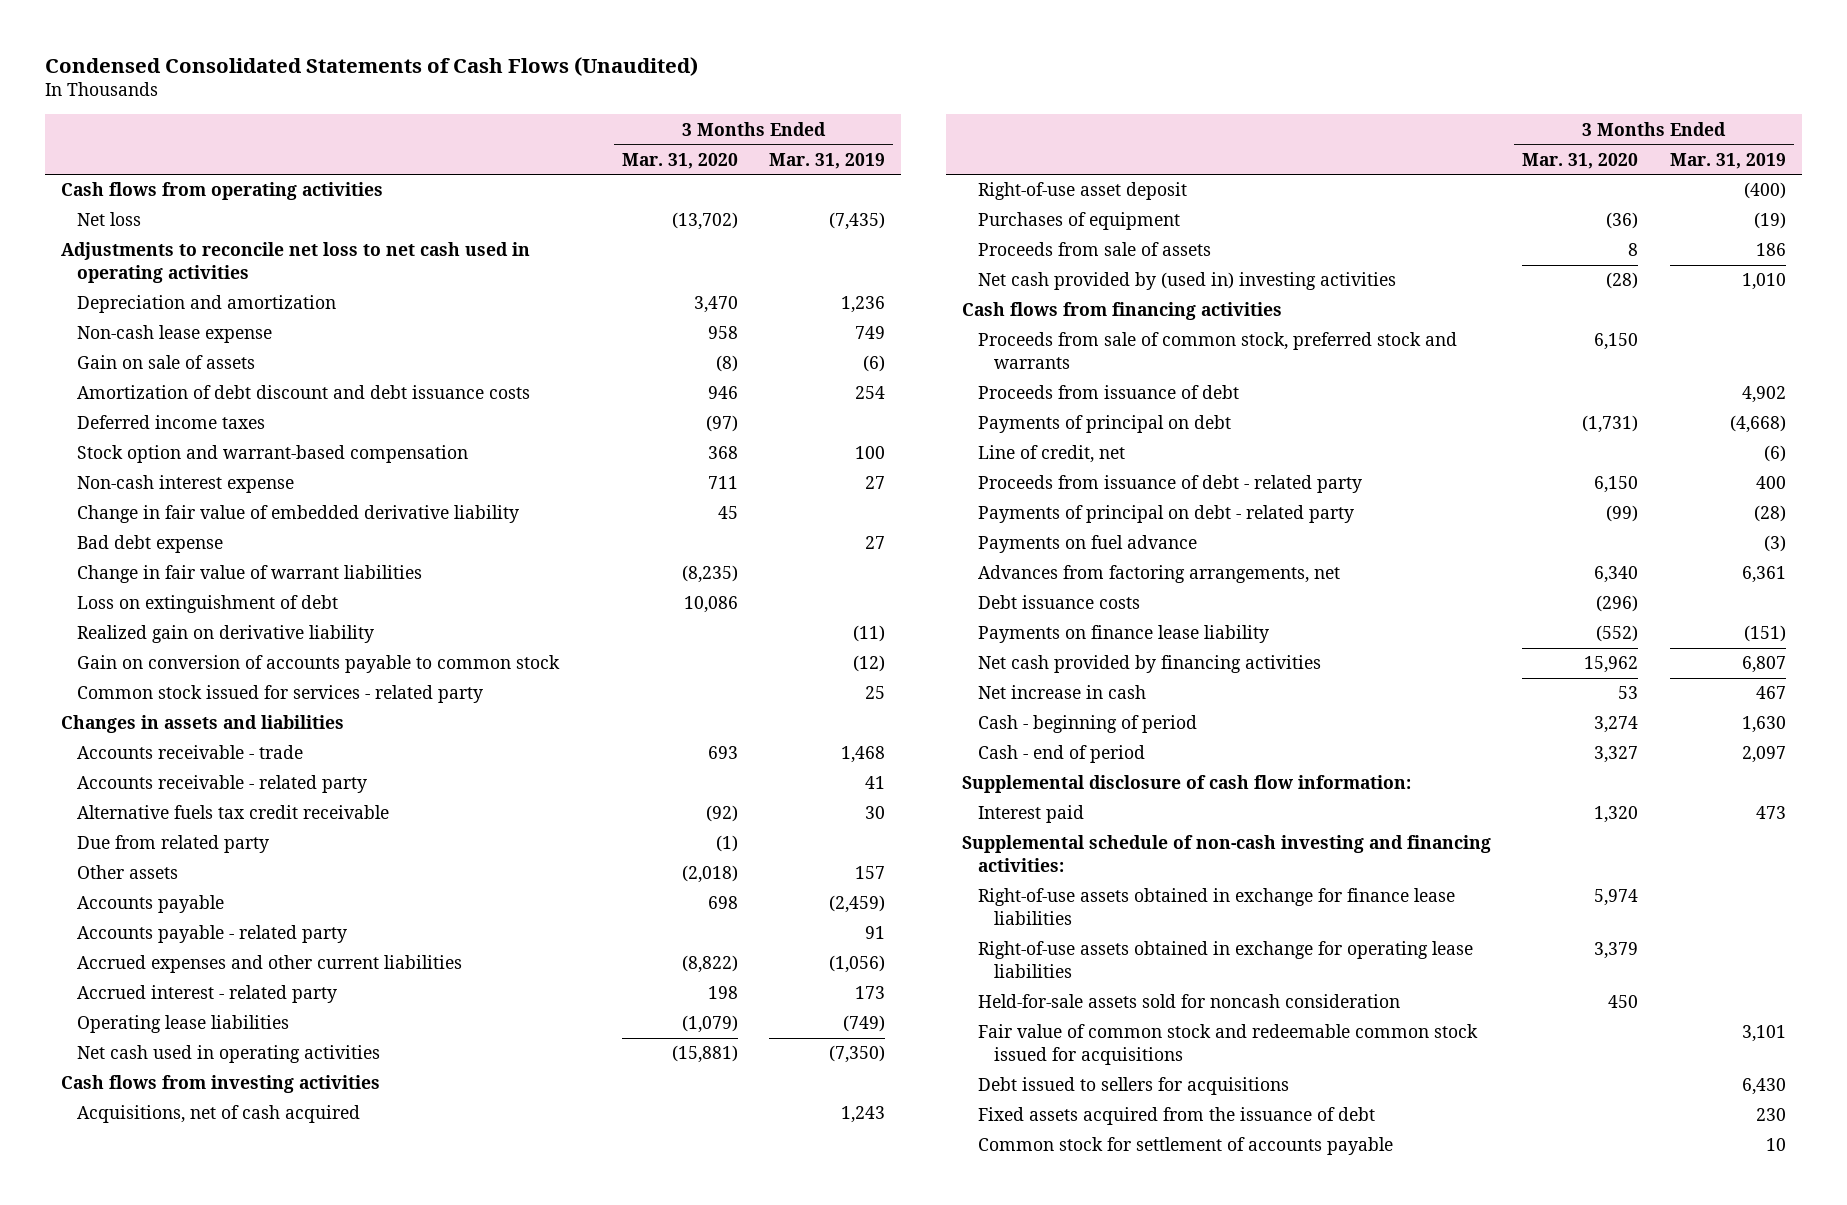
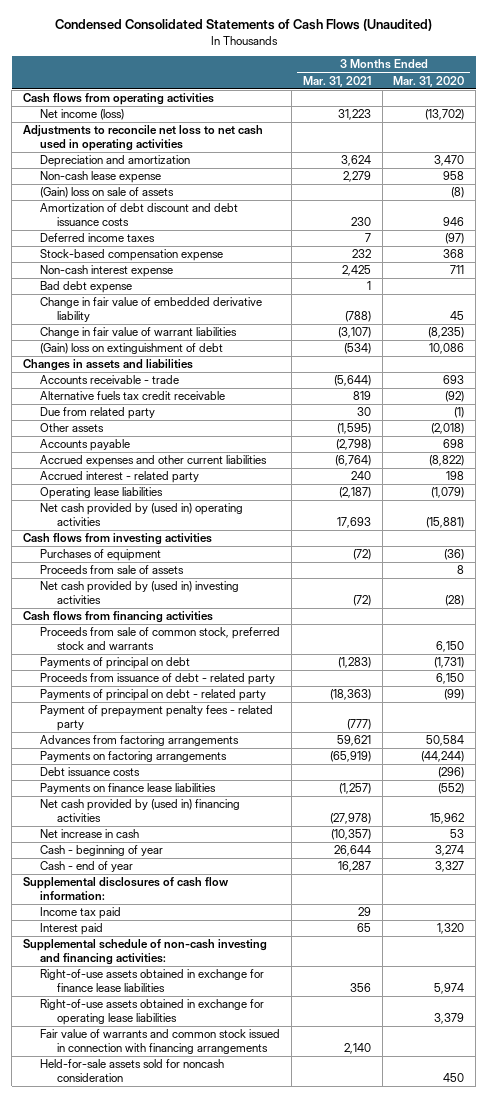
[769,152,886,169] Mar. 31, 2019 -> none
none -> [302,75,371,87] Mar. 31, 2021
[76,212,141,227] Net loss -> [40,109,125,121] Net income (loss)
[76,355,255,370] Gain on sale of assets -> [40,187,175,199] (Gain) loss on sale of assets
[76,445,468,464] Stock option and warrant-based compensation -> [40,249,224,262] Stock-based compensation expense
[76,505,519,524] Change in fair value of embedded derivative liability -> [40,297,263,322] Change in fair value of embedded derivative liability
[76,625,374,644] Realized gain on derivative liability -> none
[76,655,560,674] Gain on conversion of accounts payable to common stock -> none
[76,685,483,704] Common stock issued for services - related party -> none
[76,595,338,614] Loss on extinguishment of debt -> [40,343,224,355] (Gain) loss on extinguishment of debt
[76,775,367,794] Accounts receivable - related party -> none
[76,925,347,944] Accounts payable - related party -> none
[76,1045,380,1064] Net cash used in operating activities -> [40,503,244,526] Net cash provided by (used in) operating activities
[76,1105,360,1124] Acquisitions, net of cash acquired -> none
[977,182,1187,201] Right-of-use asset deposit -> none
[977,385,1239,400] Proceeds from issuance of debt -> none
[977,445,1125,464] Line of credit, net -> none
[977,535,1197,554] Payments on fuel advance -> none
none -> [40,705,274,731] Payment of prepayment penalty fees - related party
[977,565,1340,584] Advances from factoring arrangements, net -> [40,735,240,747] Advances from factoring arrangements
[1594,566,1639,584] 6,340 -> [426,735,465,747] 50,584
none -> [40,751,228,763] Payments on factoring arrangements
[977,625,1269,644] Payments on finance lease liability -> [40,783,217,795] Payments on finance lease liabilities
[977,655,1321,674] Net cash provided by financing activities -> [40,799,241,822] Net cash provided by (used in) financing activities
[977,715,1197,734] Cash - beginning of period -> [40,845,164,857] Cash - beginning of year
[977,745,1145,764] Cash - end of period -> [40,861,134,873] Cash - end of year
[961,775,1411,794] Supplemental disclosure of cash flow information: -> [23,877,230,900] Supplemental disclosures of cash flow information:
none -> [40,907,122,920] Income tax paid
none -> [40,1029,281,1054] Fair value of warrants and common stock issued in connection with financing arrangements
[977,1024,1478,1066] Fair value of common stock and redeemable common stock issued for acquisitions -> none
[977,1077,1289,1096] Debt issued to sellers for acquisitions -> none
[977,1107,1375,1126] Fixed assets acquired from the issuance of debt -> none
[977,1137,1393,1156] Common stock for settlement of accounts payable -> none

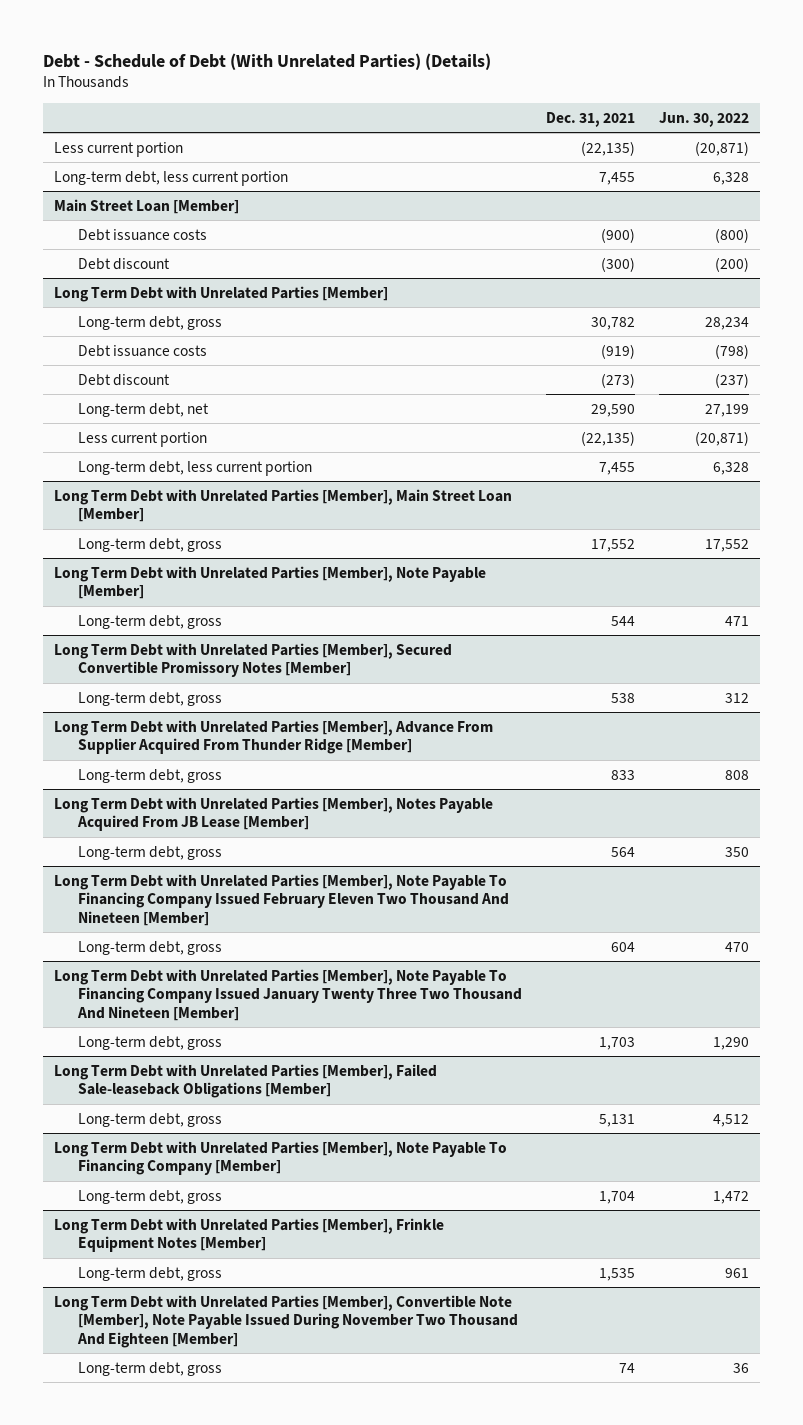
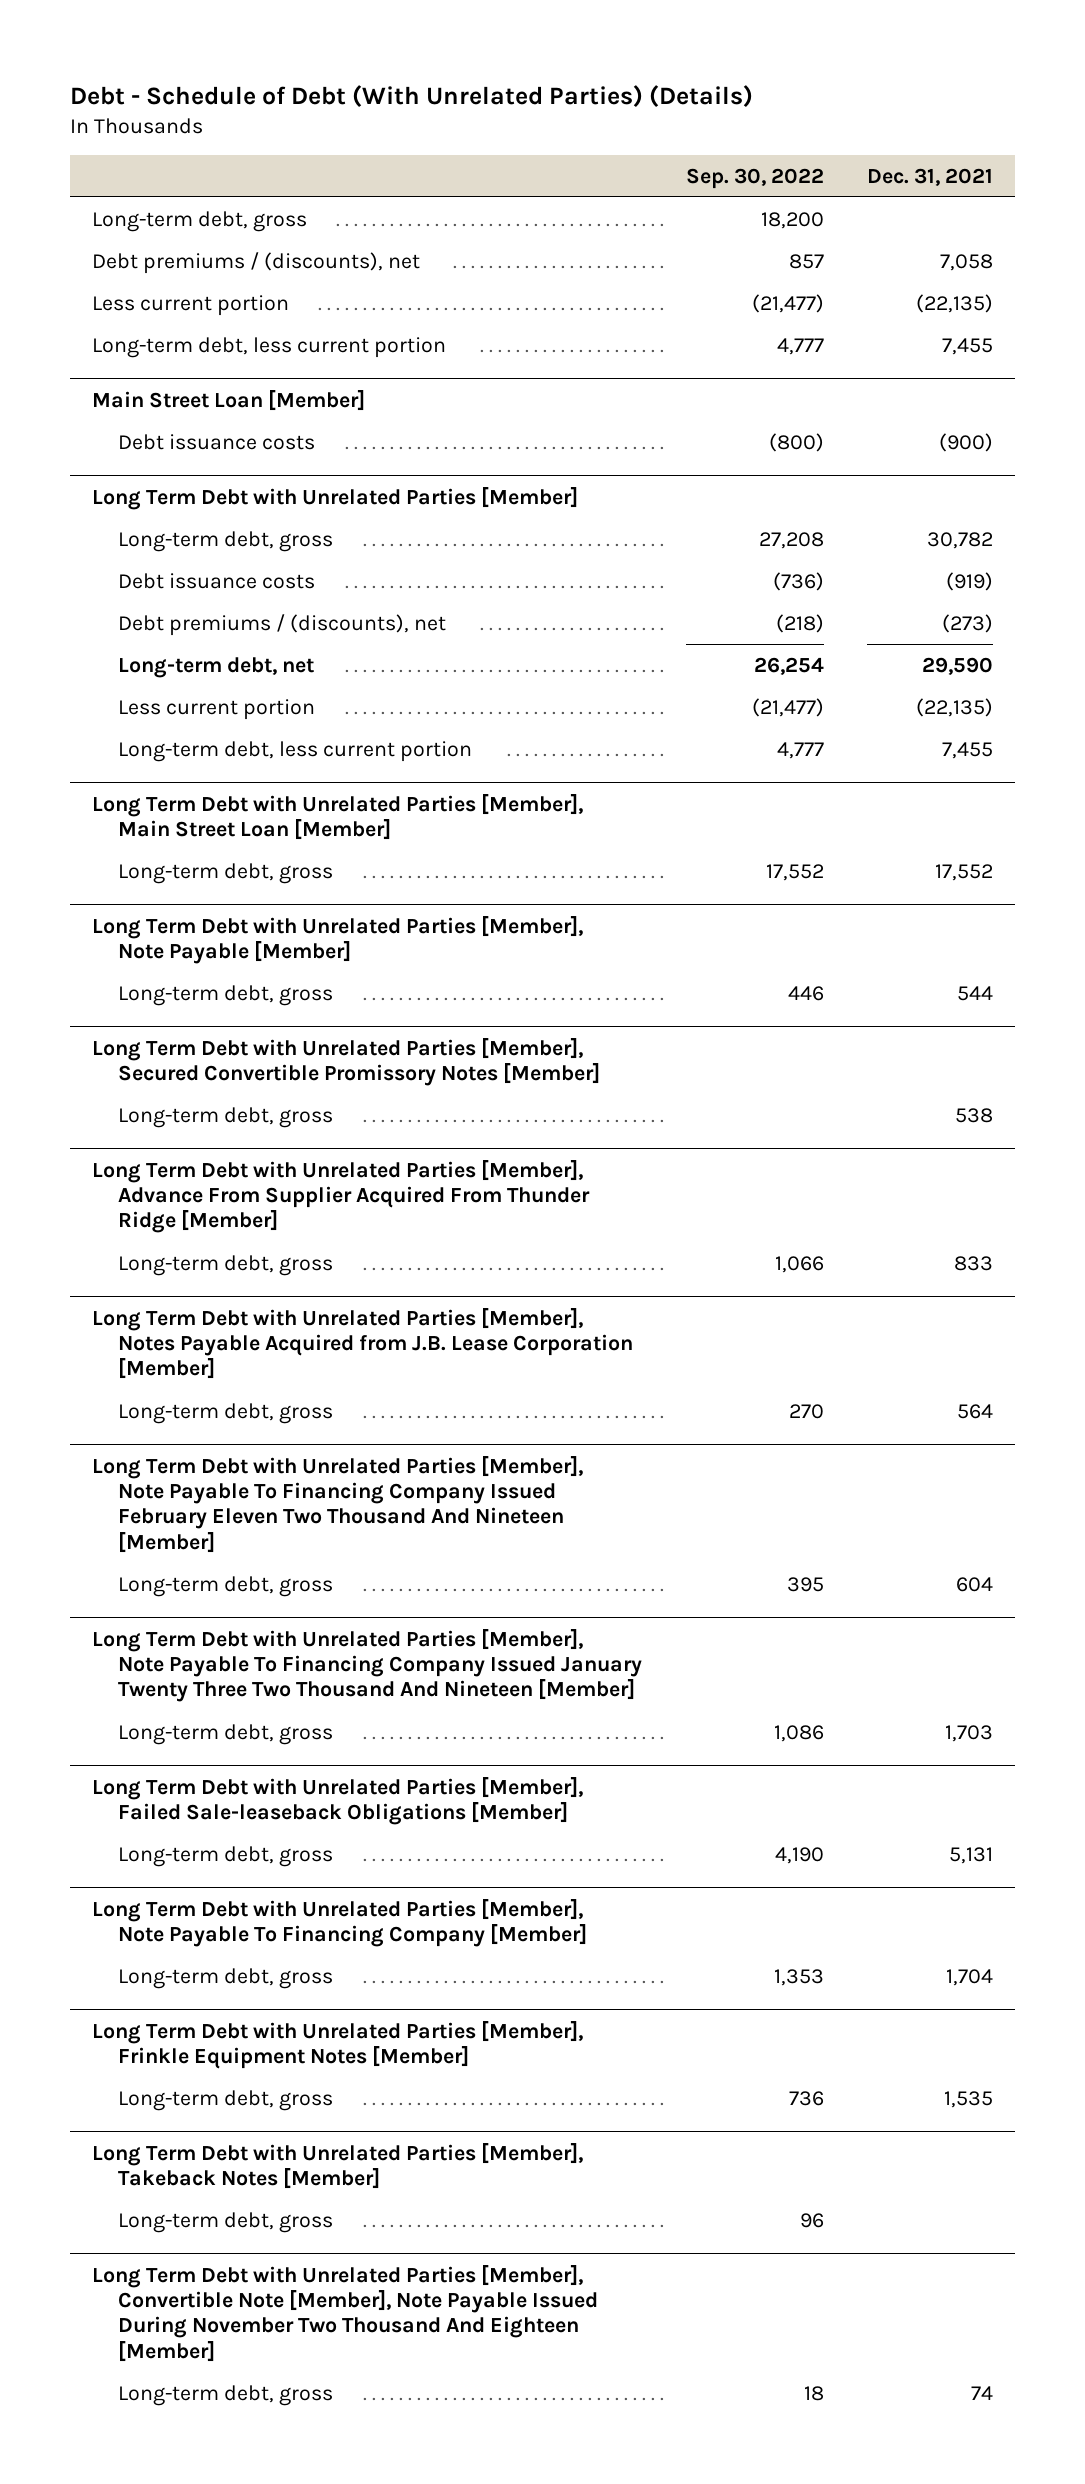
[658,111,749,127] Jun. 30, 2022 -> none
none -> [685,167,824,189] Sep. 30, 2022
none -> [91,210,307,232] Long-term debt, gross
none -> [91,251,420,274] Debt premiums / (discounts), net
[78,257,171,270] Debt discount -> none
[78,373,171,386] Debt discount -> [118,613,447,636] Debt premiums / (discounts), net
[54,796,494,832] Long Term Debt with Unrelated Parties [Member], Notes Payable Acquired From JB Lease [Member] -> [91,1307,634,1380] Long Term Debt with Unrelated Parties [Member], Notes Payable Acquired from J.B. Lease Corporation [Member]
none -> [91,2142,583,2190] Long Term Debt with Unrelated Parties [Member], Takeback Notes [Member]
none -> [118,2211,334,2233] Long-term debt, gross

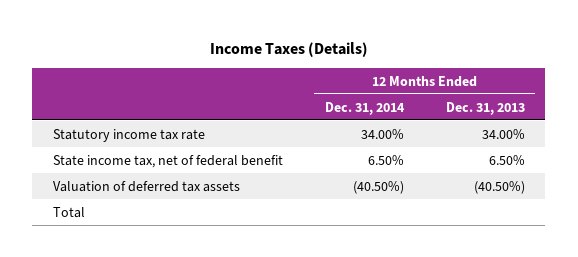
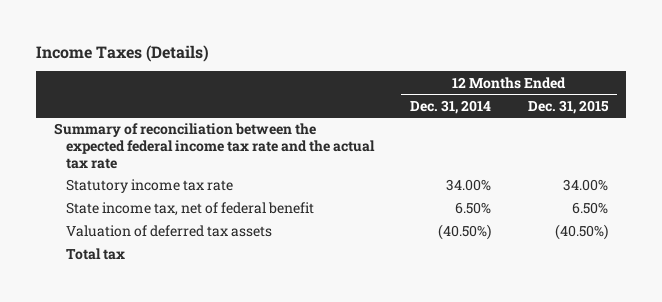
[445,101,525,115] Dec. 31, 2013 -> none
none -> [527,99,609,114] Dec. 31, 2015
none -> [54,123,375,169] Summary of reconciliation between the expected federal income tax rate and the actual tax rate
[53,206,86,218] Total -> [65,248,125,261] Total tax

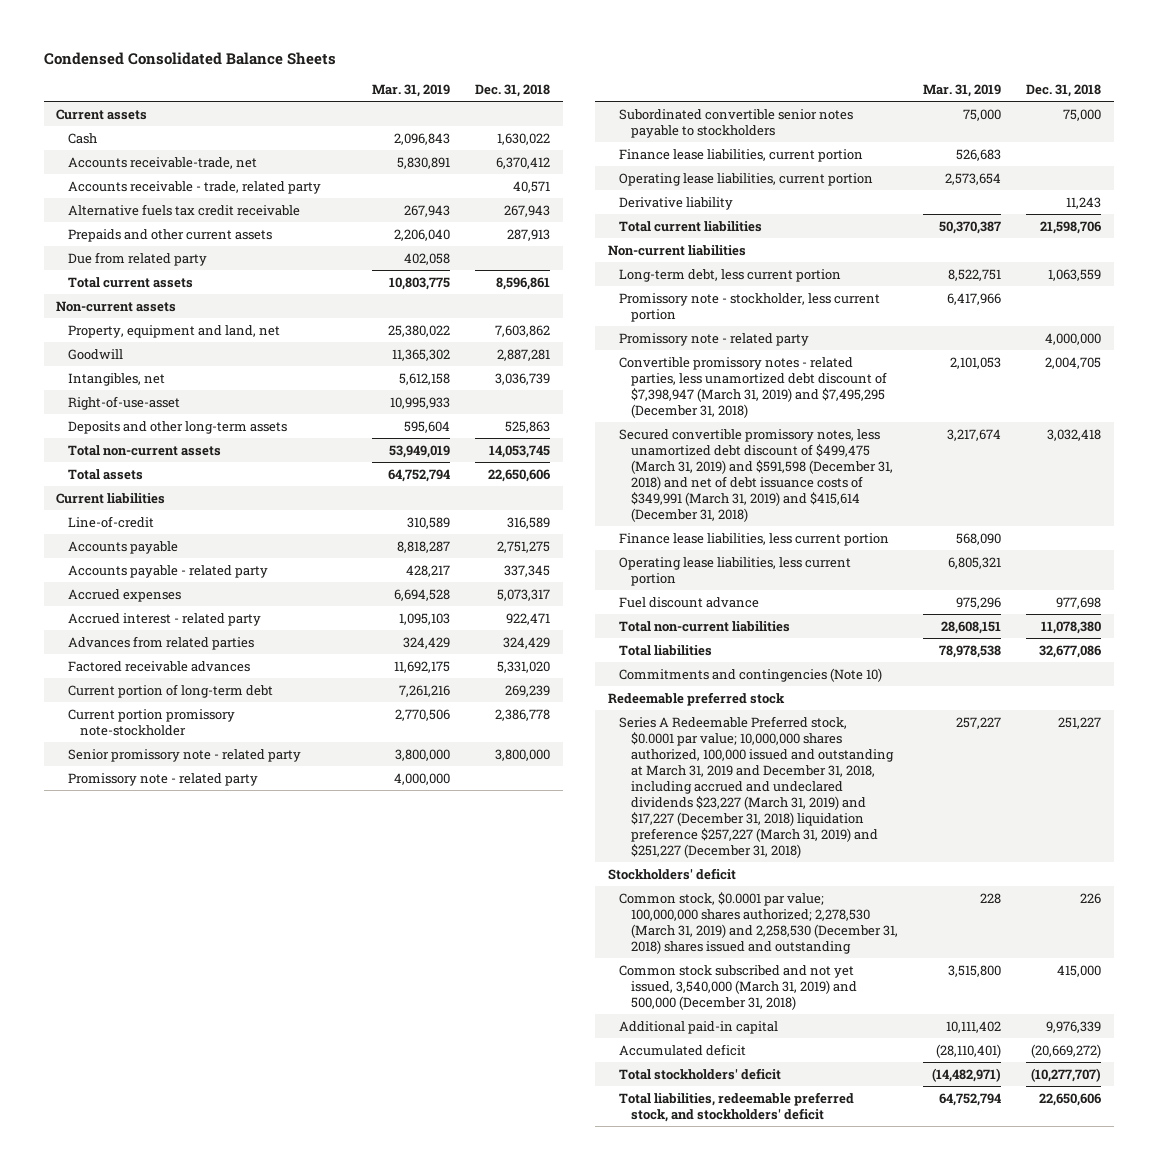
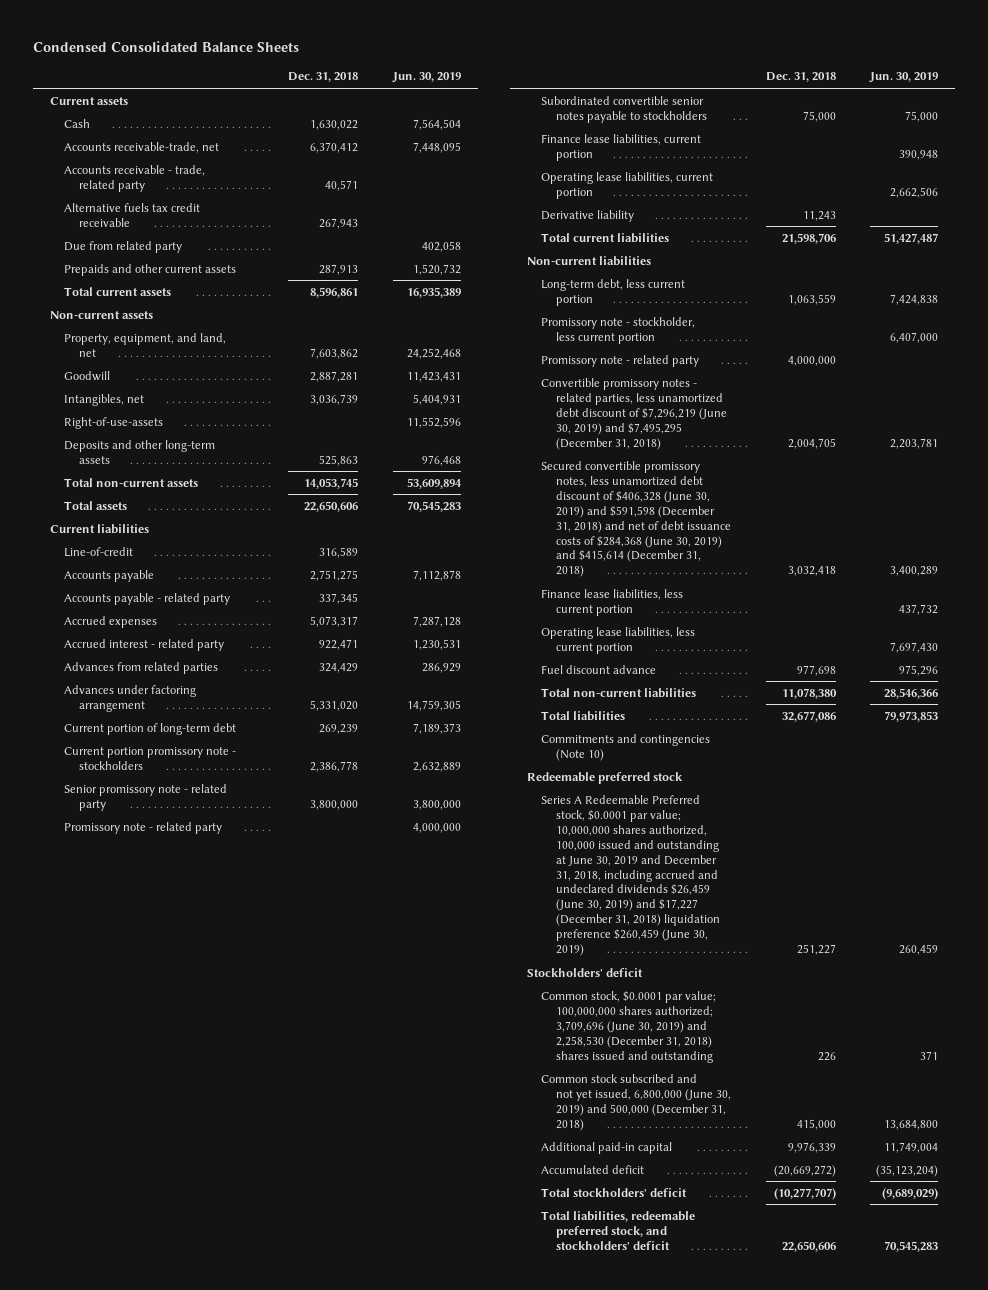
[372,83,451,97] Mar. 31, 2019 -> none
none -> [391,72,461,84] Jun. 30, 2019
[68,228,273,242] Prepaids and other current assets -> [64,263,237,276] Prepaids and other current assets
[68,324,281,338] Property, equipment and land, net -> [64,332,227,357] Property, equipment, and land, net
[68,395,181,410] Right-of-use-asset -> [64,416,164,429] Right-of-use-assets
[68,660,251,672] Factored receivable advances -> [64,684,197,712] Advances under factoring arrangement
[68,708,236,736] Current portion promissory note-stockholder -> [64,746,237,770] Current portion promissory note - stockholders
[619,356,888,418] Convertible promissory notes - related parties, less unamortized debt discount of $7,398,947 (March 31, 2019) and $7,495,295 (December 31, 2018) -> [541,377,727,450] Convertible promissory notes - related parties, less unamortized debt discount of $7,296,219 (June 30, 2019) and $7,495,295 (December 31, 2018)
[619,428,894,522] Secured convertible promissory notes, less unamortized debt discount of $499,475 (March 31, 2019) and $591,598 (December 31, 2018) and net of debt issuance costs of $349,991 (March 31, 2019) and $415,614 (December 31, 2018) -> [541,460,731,578] Secured convertible promissory notes, less unamortized debt discount of $406,328 (June 30, 2019) and $591,598 (December 31, 2018) and net of debt issuance costs of $284,368 (June 30, 2019) and $415,614 (December 31, 2018)
[619,715,895,858] Series A Redeemable Preferred stock, $0.0001 par value; 10,000,000 shares authorized, 100,000 issued and outstanding at March 31, 2019 and December 31, 2018, including accrued and undeclared dividends $23,227 (March 31, 2019) and $17,227 (December 31, 2018) liquidation preference $257,227 (March 31, 2019) and $251,227 (December 31, 2018) -> [541,794,720,957] Series A Redeemable Preferred stock, $0.0001 par value; 10,000,000 shares authorized, 100,000 issued and outstanding at June 30, 2019 and December 31, 2018, including accrued and undeclared dividends $26,459 (June 30, 2019) and $17,227 (December 31, 2018) liquidation preference $260,459 (June 30, 2019)
[619,891,899,954] Common stock, $0.0001 par value; 100,000,000 shares authorized; 2,278,530 (March 31, 2019) and 2,258,530 (December 31, 2018) shares issued and outstanding -> [541,990,717,1063] Common stock, $0.0001 par value; 100,000,000 shares authorized; 3,709,696 (June 30, 2019) and 2,258,530 (December 31, 2018) shares issued and outstanding
[619,964,858,1010] Common stock subscribed and not yet issued, 3,540,000 (March 31, 2019) and 500,000 (December 31, 2018) -> [541,1073,731,1131] Common stock subscribed and not yet issued, 6,800,000 (June 30, 2019) and 500,000 (December 31, 2018)

